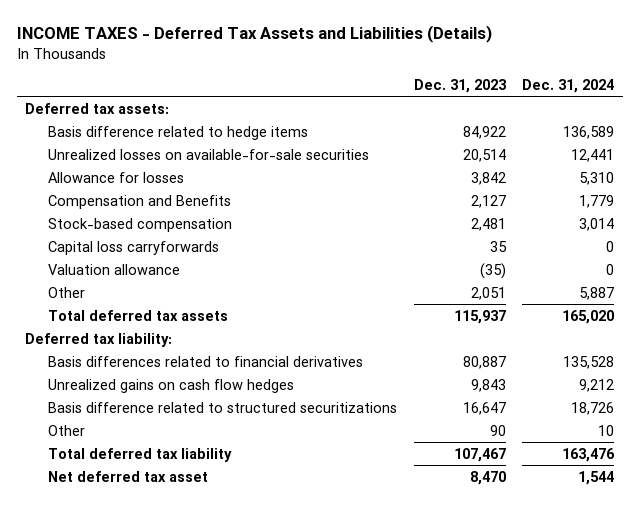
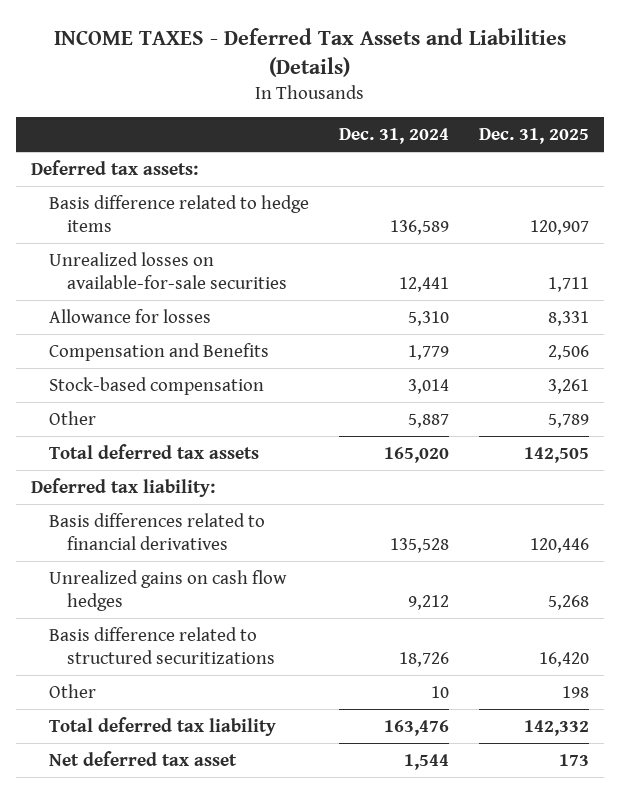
[413,78,506,93] Dec. 31, 2023 -> none
none -> [478,128,589,145] Dec. 31, 2025
[48,240,220,255] Capital loss carryforwards -> none
[48,263,181,275] Valuation allowance -> none

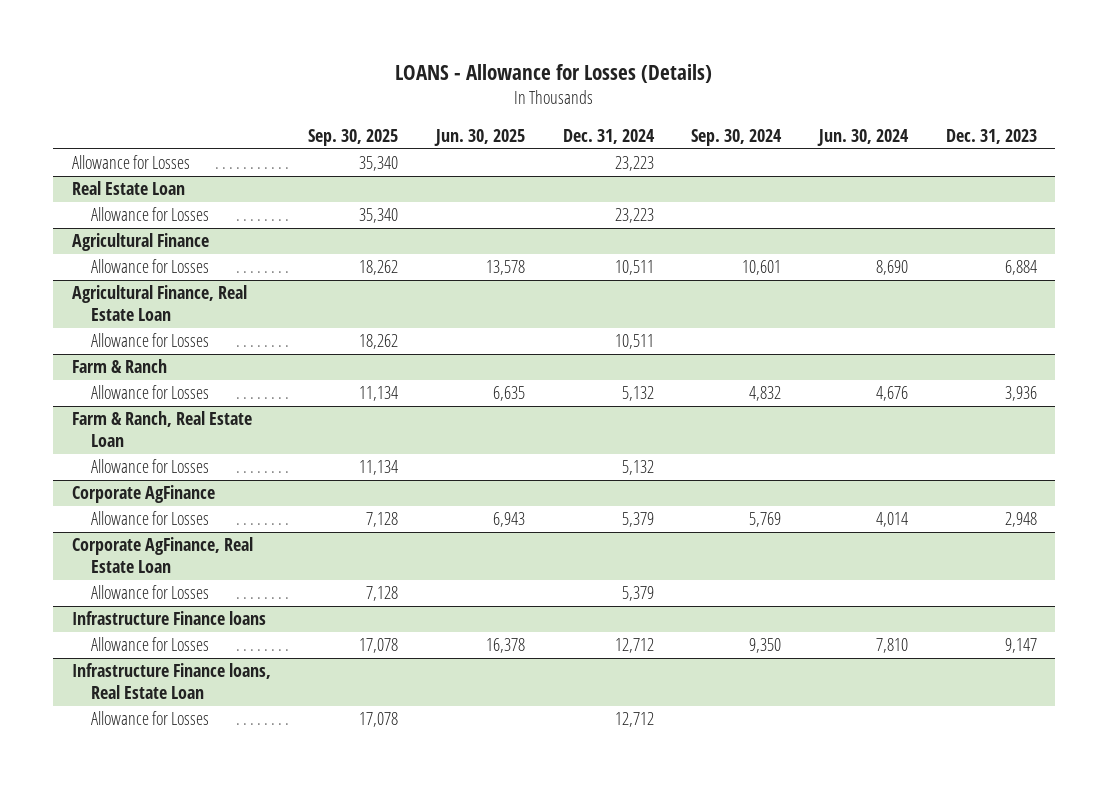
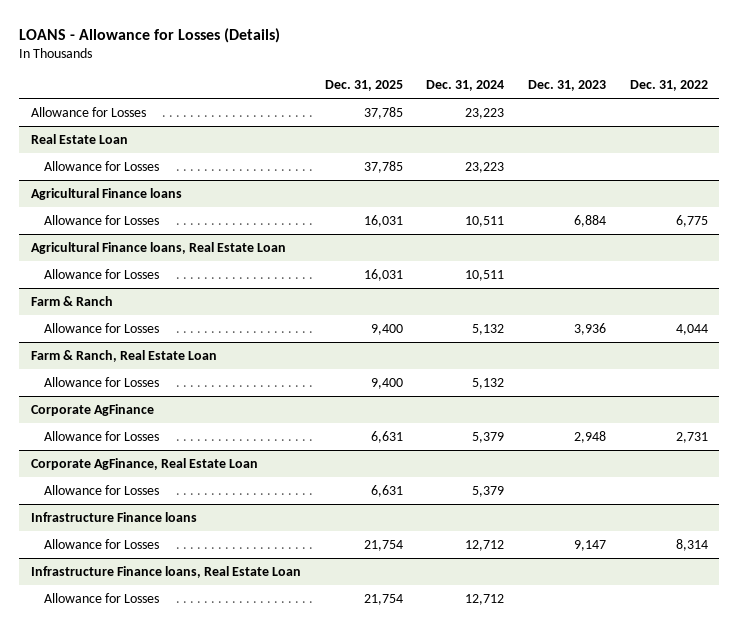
[308,128,399,146] Sep. 30, 2025 -> none
[433,128,525,146] Jun. 30, 2025 -> none
[691,128,783,146] Sep. 30, 2024 -> none
[816,128,909,146] Jun. 30, 2024 -> none
none -> [324,80,403,92] Dec. 31, 2025
none -> [629,80,708,92] Dec. 31, 2022
[71,233,209,252] Agricultural Finance -> [31,187,183,200] Agricultural Finance loans
[71,285,247,322] Agricultural Finance, Real Estate Loan -> [31,241,287,254] Agricultural Finance loans, Real Estate Loan

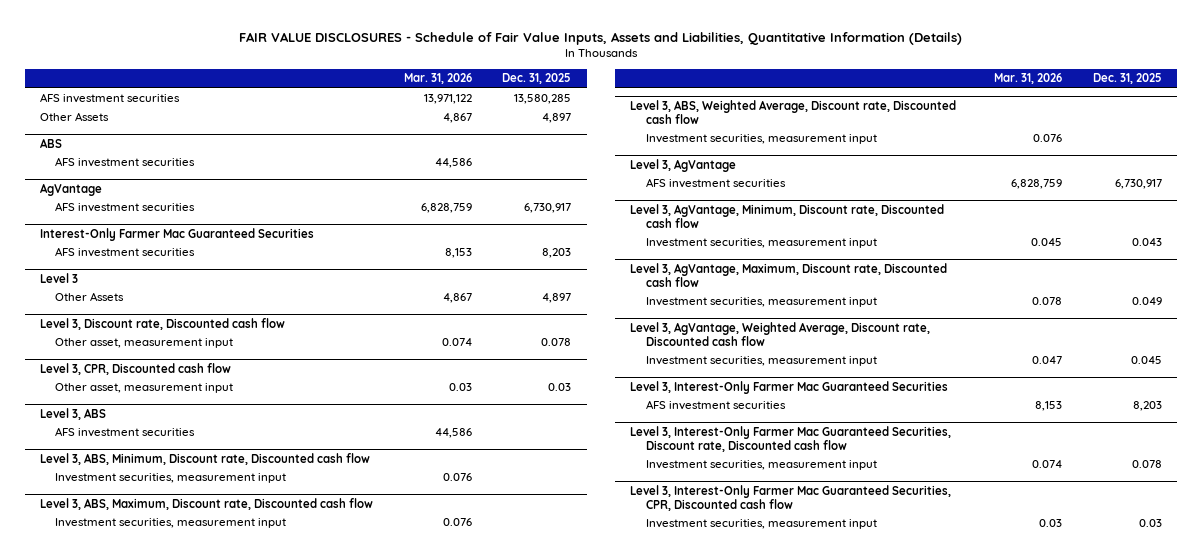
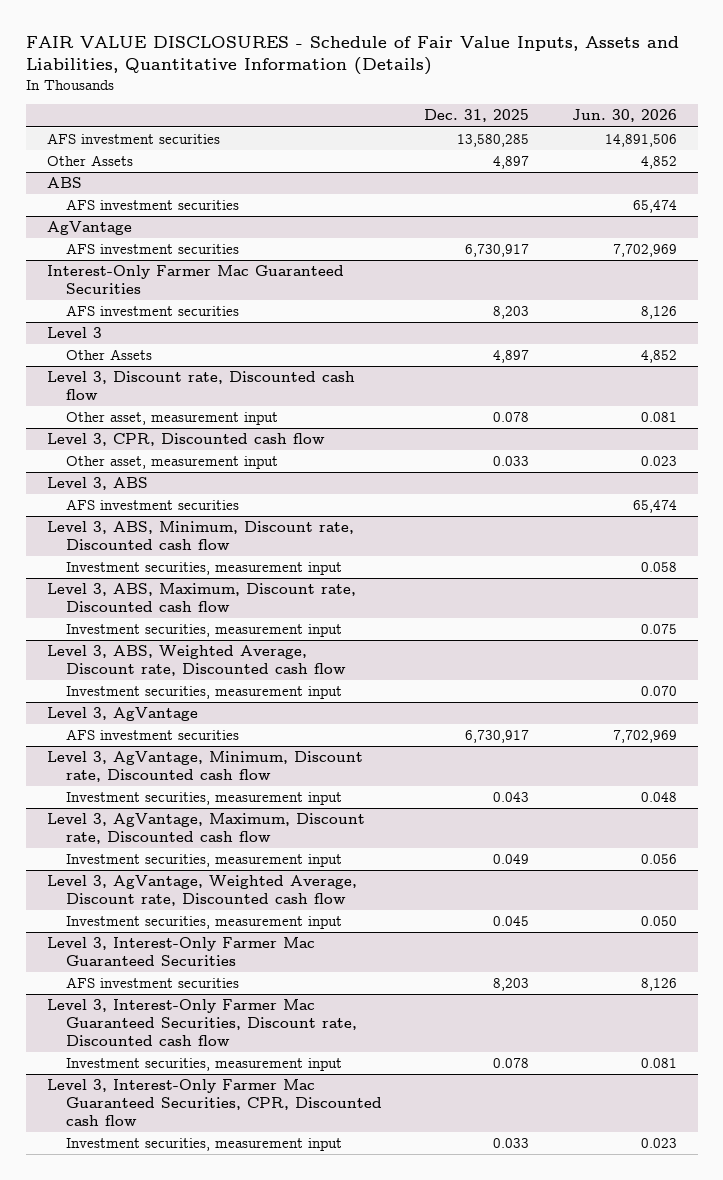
[403,73,472,85] Mar. 31, 2026 -> none
none -> [571,109,677,123] Jun. 30, 2026
[548,383,572,392] 0.03 -> [493,456,530,467] 0.033
[1138,519,1162,528] 0.03 -> [493,1138,530,1149] 0.033

